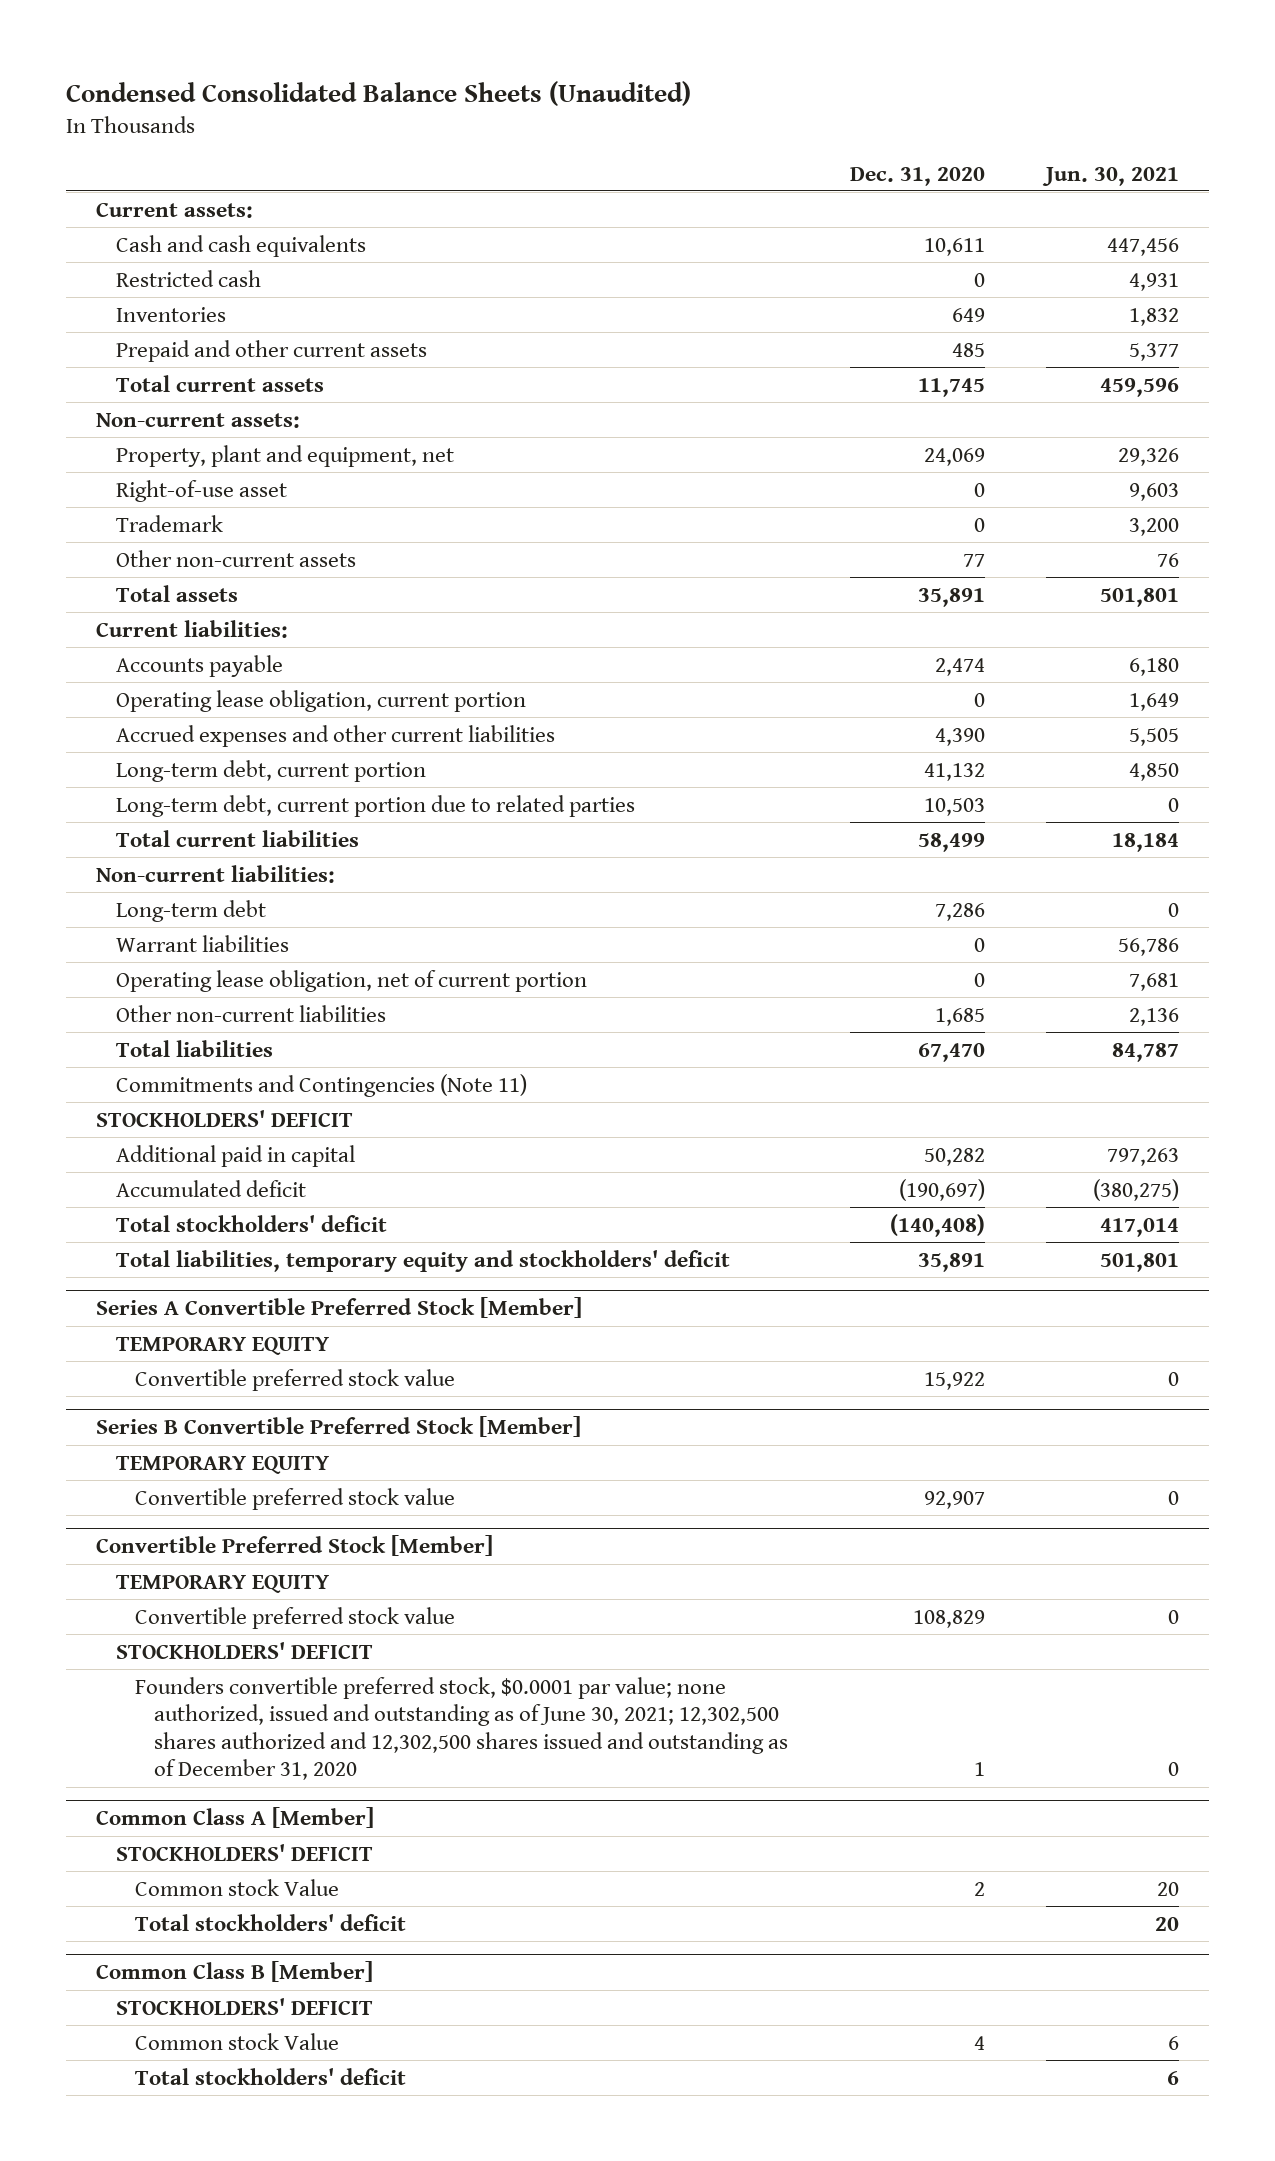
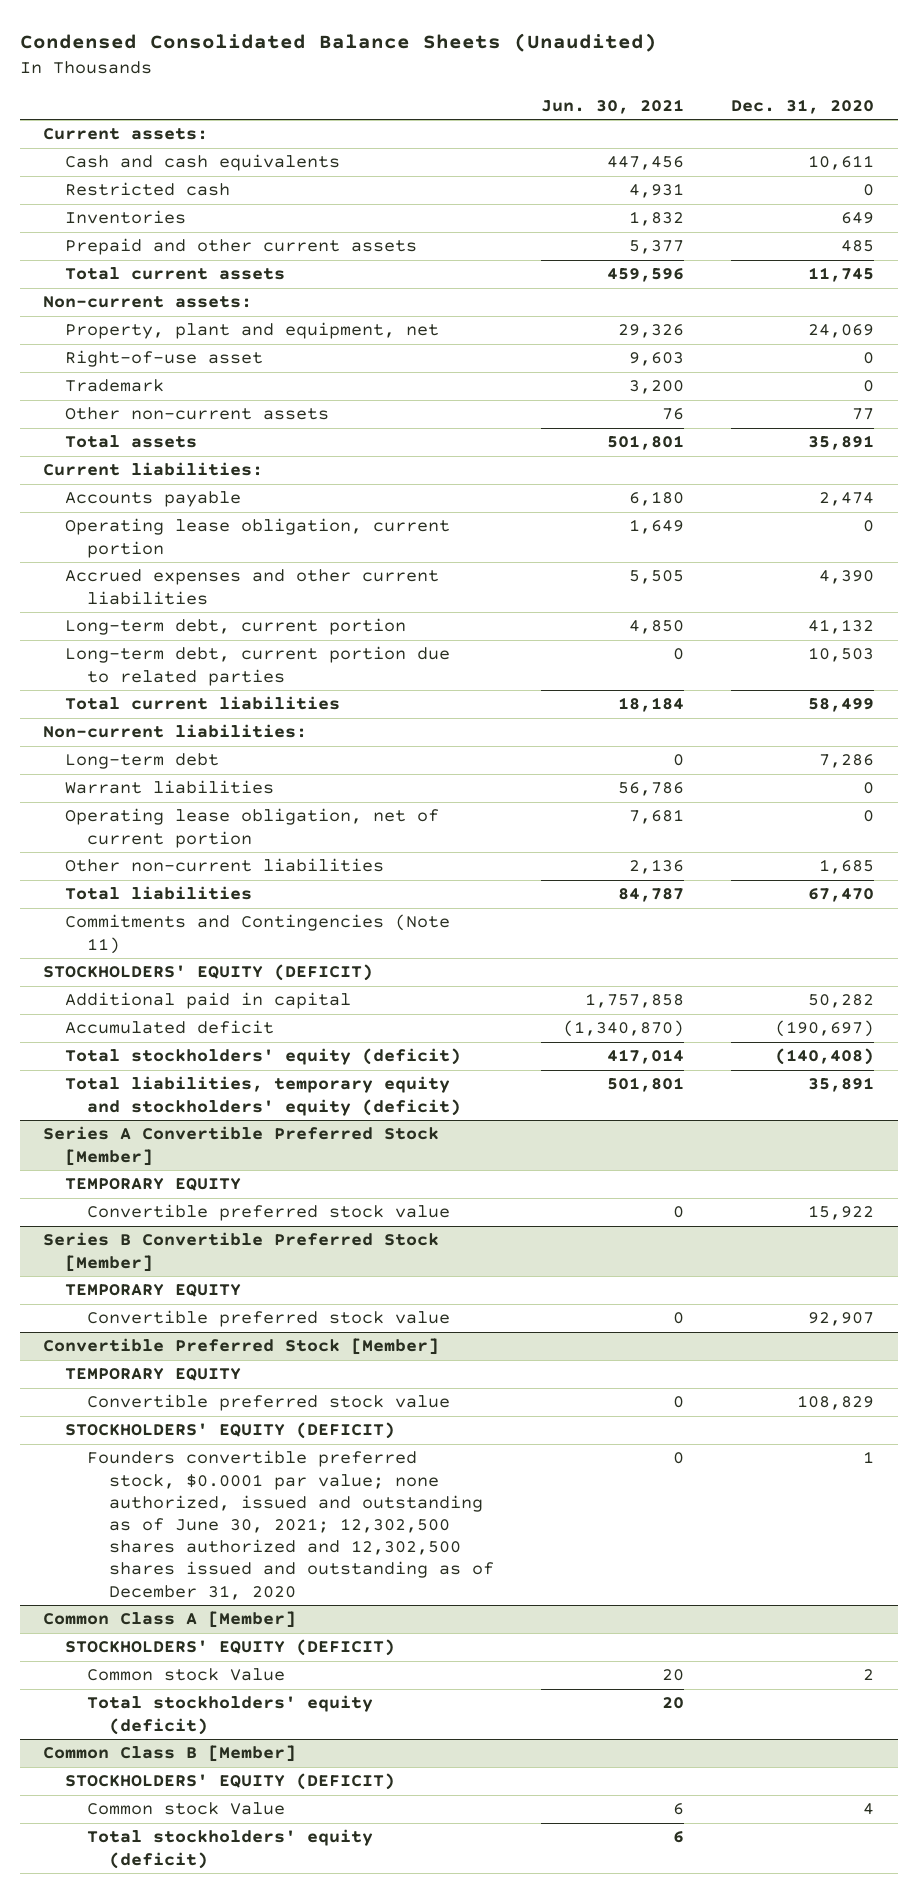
[96,1109,354,1127] STOCKHOLDERS' DEFICIT -> [43,964,374,982] STOCKHOLDERS' EQUITY (DEFICIT)
[1106,1147,1179,1166] 797,263 -> [584,993,684,1009] 1,757,858
[1092,1178,1179,1201] (380,275) -> [562,1020,684,1038] (1,340,870)
[115,1214,387,1232] Total stockholders' deficit -> [65,1048,462,1066] Total stockholders' equity (deficit)
[115,1249,730,1272] Total liabilities, temporary equity and stockholders' deficit -> [65,1076,461,1116] Total liabilities, temporary equity and stockholders' equity (deficit)
[115,1641,373,1659] STOCKHOLDERS' DEFICIT -> [65,1422,396,1440] STOCKHOLDERS' EQUITY (DEFICIT)
[115,1843,373,1861] STOCKHOLDERS' DEFICIT -> [65,1639,396,1657] STOCKHOLDERS' EQUITY (DEFICIT)
[135,1913,407,1931] Total stockholders' deficit -> [86,1695,373,1735] Total stockholders' equity (deficit)
[115,1997,373,2015] STOCKHOLDERS' DEFICIT -> [65,1773,396,1791] STOCKHOLDERS' EQUITY (DEFICIT)
[135,2067,407,2085] Total stockholders' deficit -> [86,1829,373,1869] Total stockholders' equity (deficit)

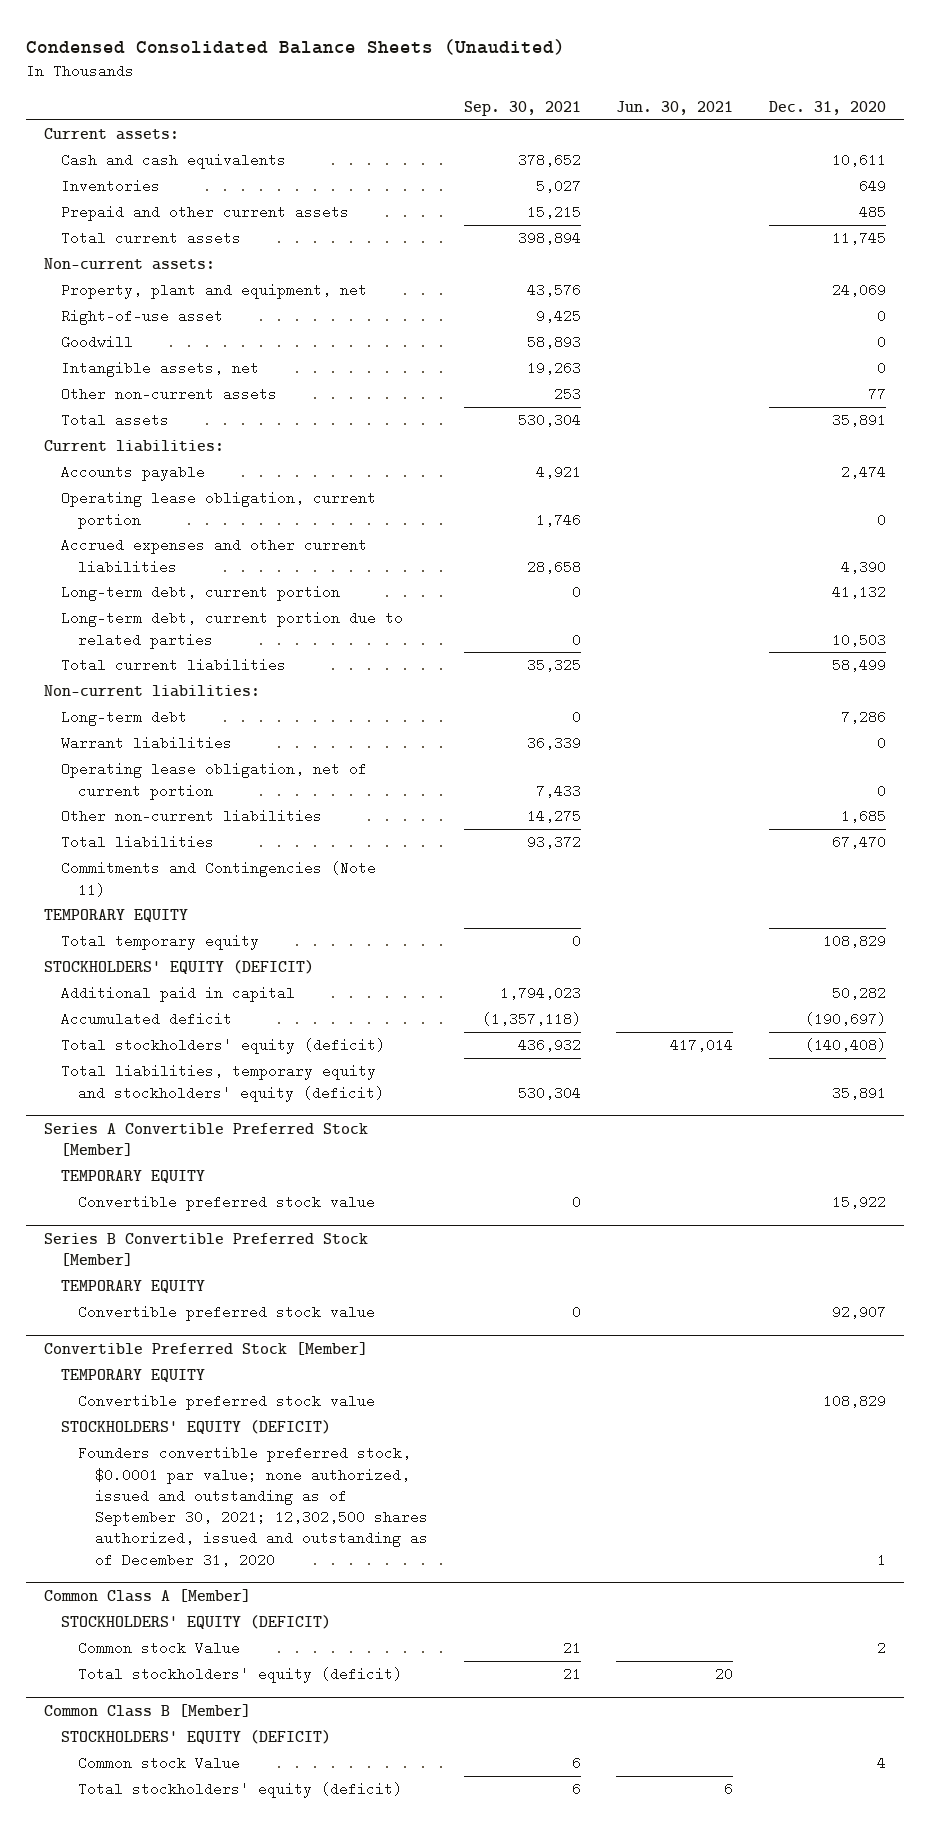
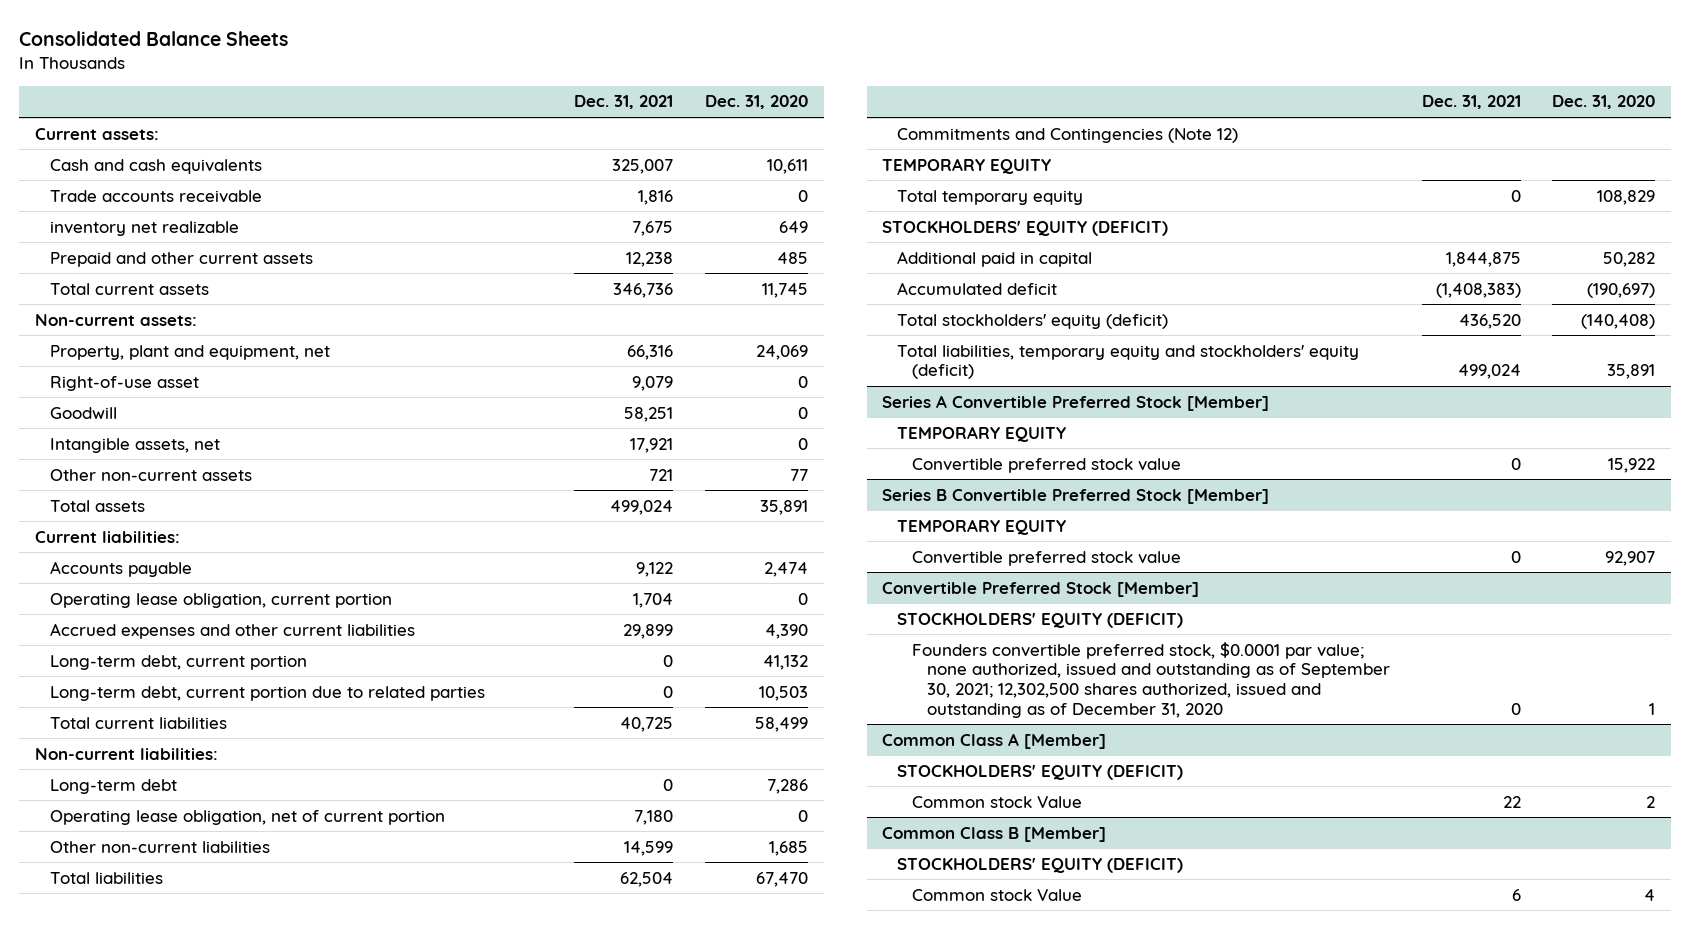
[26,39,566,56] Condensed Consolidated Balance Sheets (Unaudited) -> [19,30,289,46] Consolidated Balance Sheets
[463,100,581,116] Sep. 30, 2021 -> none
[616,100,734,115] Jun. 30, 2021 -> none
none -> [574,95,674,110] Dec. 31, 2021
none -> [49,189,262,203] Trade accounts receivable
[61,179,161,194] Inventories -> [49,220,239,236] inventory net realizable
[61,736,233,751] Warrant liabilities -> none
[61,861,377,897] Commitments and Contingencies (Note 11) -> [897,127,1239,143] Commitments and Contingencies (Note 12)
[61,1369,206,1383] TEMPORARY EQUITY -> none
[78,1394,376,1411] Convertible preferred stock value -> none
[78,1667,403,1684] Total stockholders' equity (deficit) -> none
[78,1782,403,1799] Total stockholders' equity (deficit) -> none

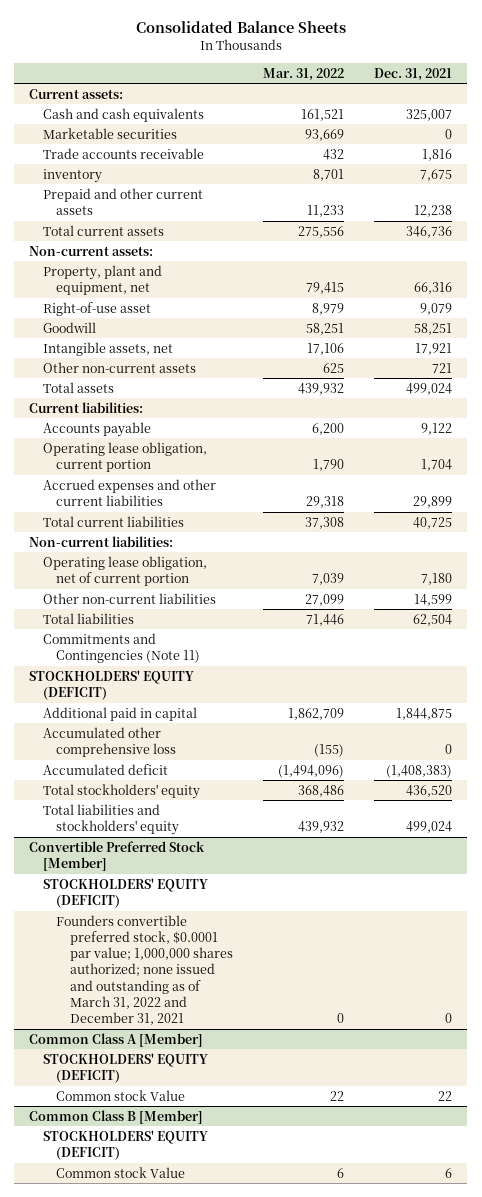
[705,95,809,110] Dec. 31, 2020 -> none
none -> [262,67,344,81] Mar. 31, 2022
none -> [42,127,177,139] Marketable securities
[49,220,239,236] inventory net realizable -> [42,168,102,183] inventory
[49,654,307,670] Long-term debt, current portion -> none
[49,685,485,701] Long-term debt, current portion due to related parties -> none
[49,778,177,794] Long-term debt -> none
[882,157,1052,174] TEMPORARY EQUITY -> none
[897,189,1084,205] Total temporary equity -> none
[897,127,1239,143] Commitments and Contingencies (Note 12) -> [42,632,201,663] Commitments and Contingencies (Note 11)
none -> [42,726,177,757] Accumulated other comprehensive loss
[882,394,1270,411] Series A Convertible Preferred Stock [Member] -> none
[897,425,1067,442] TEMPORARY EQUITY -> none
[912,457,1182,473] Convertible preferred stock value -> none
[882,488,1270,504] Series B Convertible Preferred Stock [Member] -> none
[897,518,1067,535] TEMPORARY EQUITY -> none
[912,550,1182,566] Convertible preferred stock value -> none
[897,313,1169,329] Total stockholders' equity (deficit) -> [42,783,200,799] Total stockholders' equity
[897,344,1360,380] Total liabilities, temporary equity and stockholders' equity (deficit) -> [42,803,180,835] Total liabilities and stockholders' equity
[912,641,1391,718] Founders convertible preferred stock, $0.0001 par value; none authorized, issued and outstanding as of September 30, 2021; 12,302,500 shares authorized, issued and outstanding as of December 31, 2020 -> [56,914,233,1025] Founders convertible preferred stock, $0.0001 par value; 1,000,000 shares authorized; none issued and outstanding as of March 31, 2022 and December 31, 2021

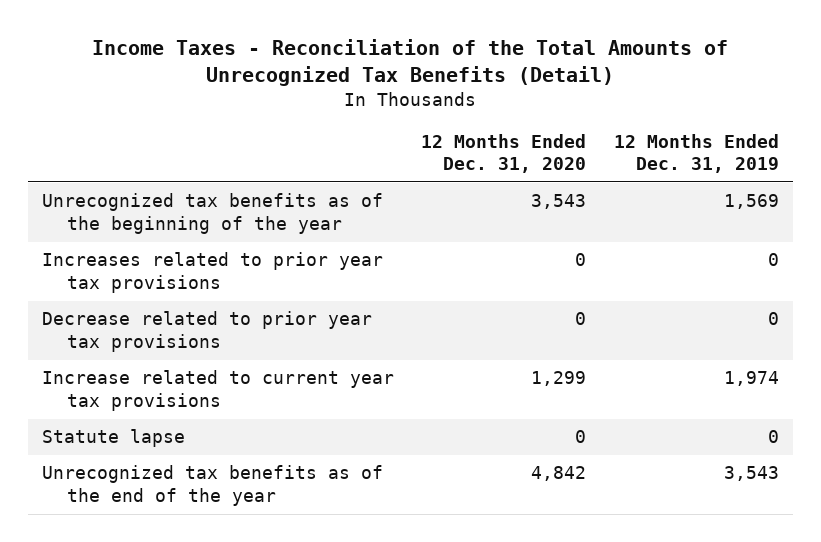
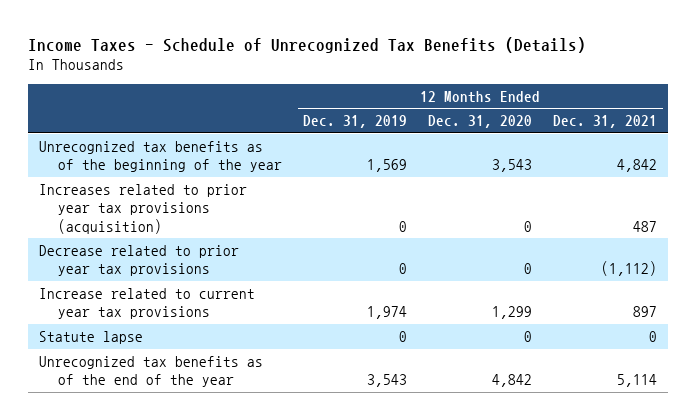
[92,39,729,87] Income Taxes - Reconciliation of the Total Amounts of Unrecognized Tax Benefits (Detail) -> [28,37,587,54] Income Taxes - Schedule of Unrecognized Tax Benefits (Details)
none -> [553,115,658,129] Dec. 31, 2021
[41,252,383,293] Increases related to prior year tax provisions -> [38,183,247,234] Increases related to prior year tax provisions (acquisition)

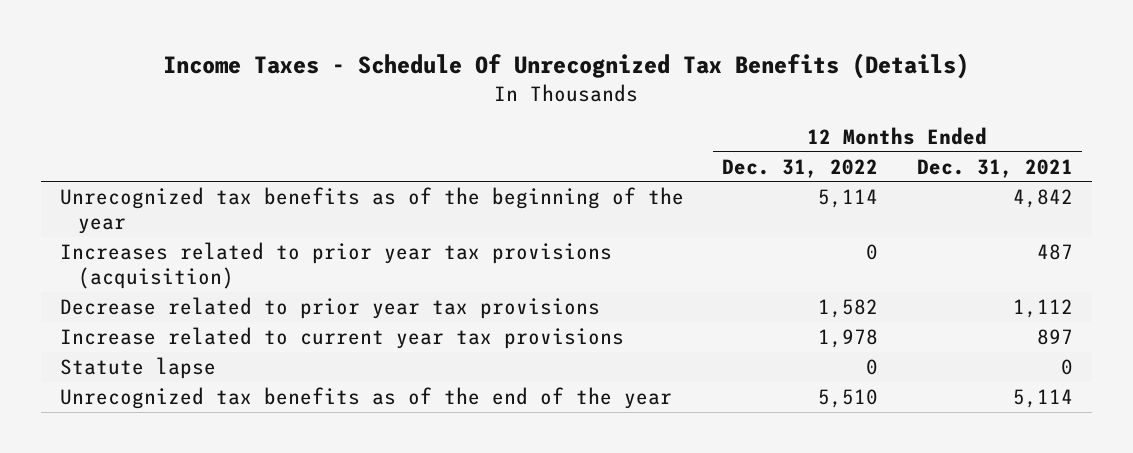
[28,37,587,54] Income Taxes - Schedule of Unrecognized Tax Benefits (Details) -> [163,53,970,80] Income Taxes - Schedule Of Unrecognized Tax Benefits (Details)
[303,115,408,129] Dec. 31, 2019 -> none
[428,115,533,129] Dec. 31, 2020 -> none
none -> [722,158,879,178] Dec. 31, 2022
[601,261,658,277] (1,112) -> [1012,299,1073,319] 1,112

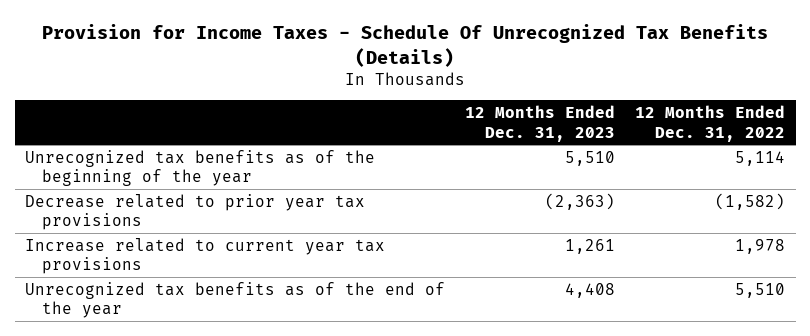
[163,53,970,80] Income Taxes - Schedule Of Unrecognized Tax Benefits (Details) -> [42,24,769,67] Provision for Income Taxes - Schedule Of Unrecognized Tax Benefits (Details)
[916,158,1073,178] Dec. 31, 2021 -> none
none -> [465,105,616,142] 12 Months Ended Dec. 31, 2023
[60,242,613,290] Increases related to prior year tax provisions (acquisition) -> none
[818,299,879,319] 1,582 -> [715,192,786,210] (1,582)
[60,357,217,380] Statute lapse -> none

